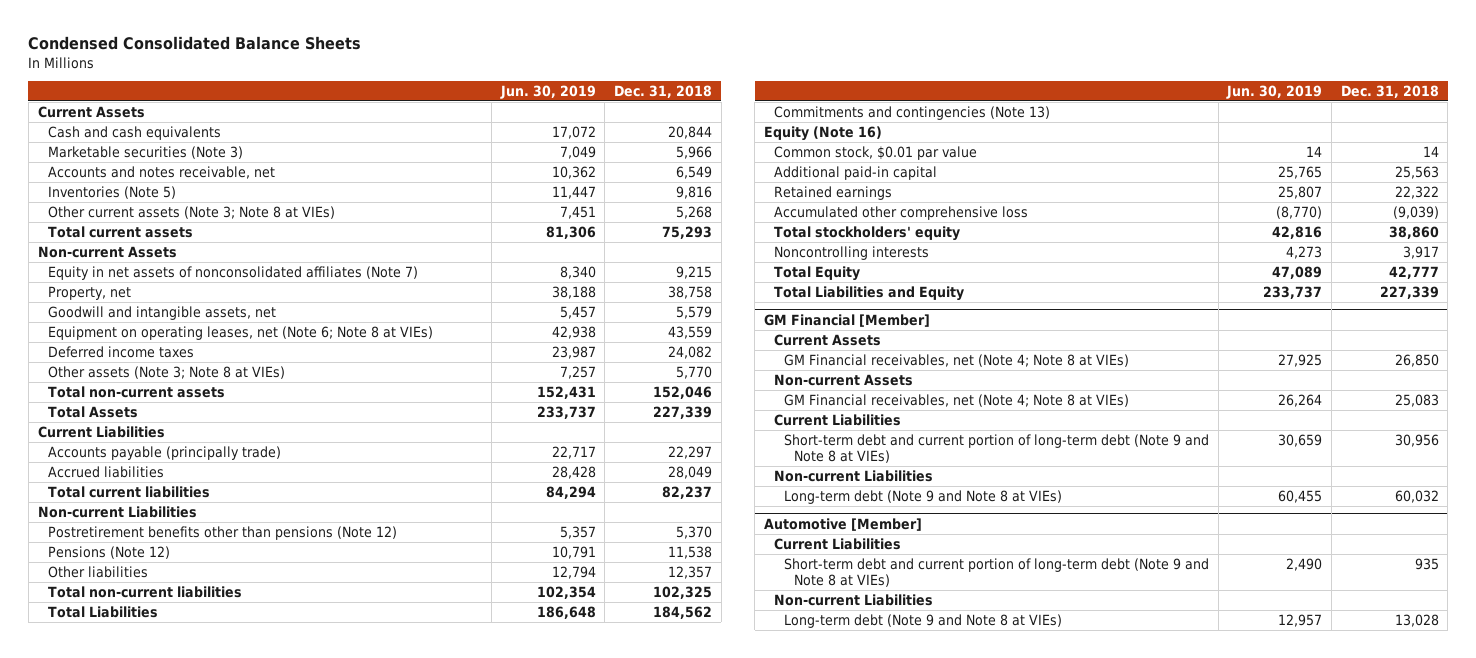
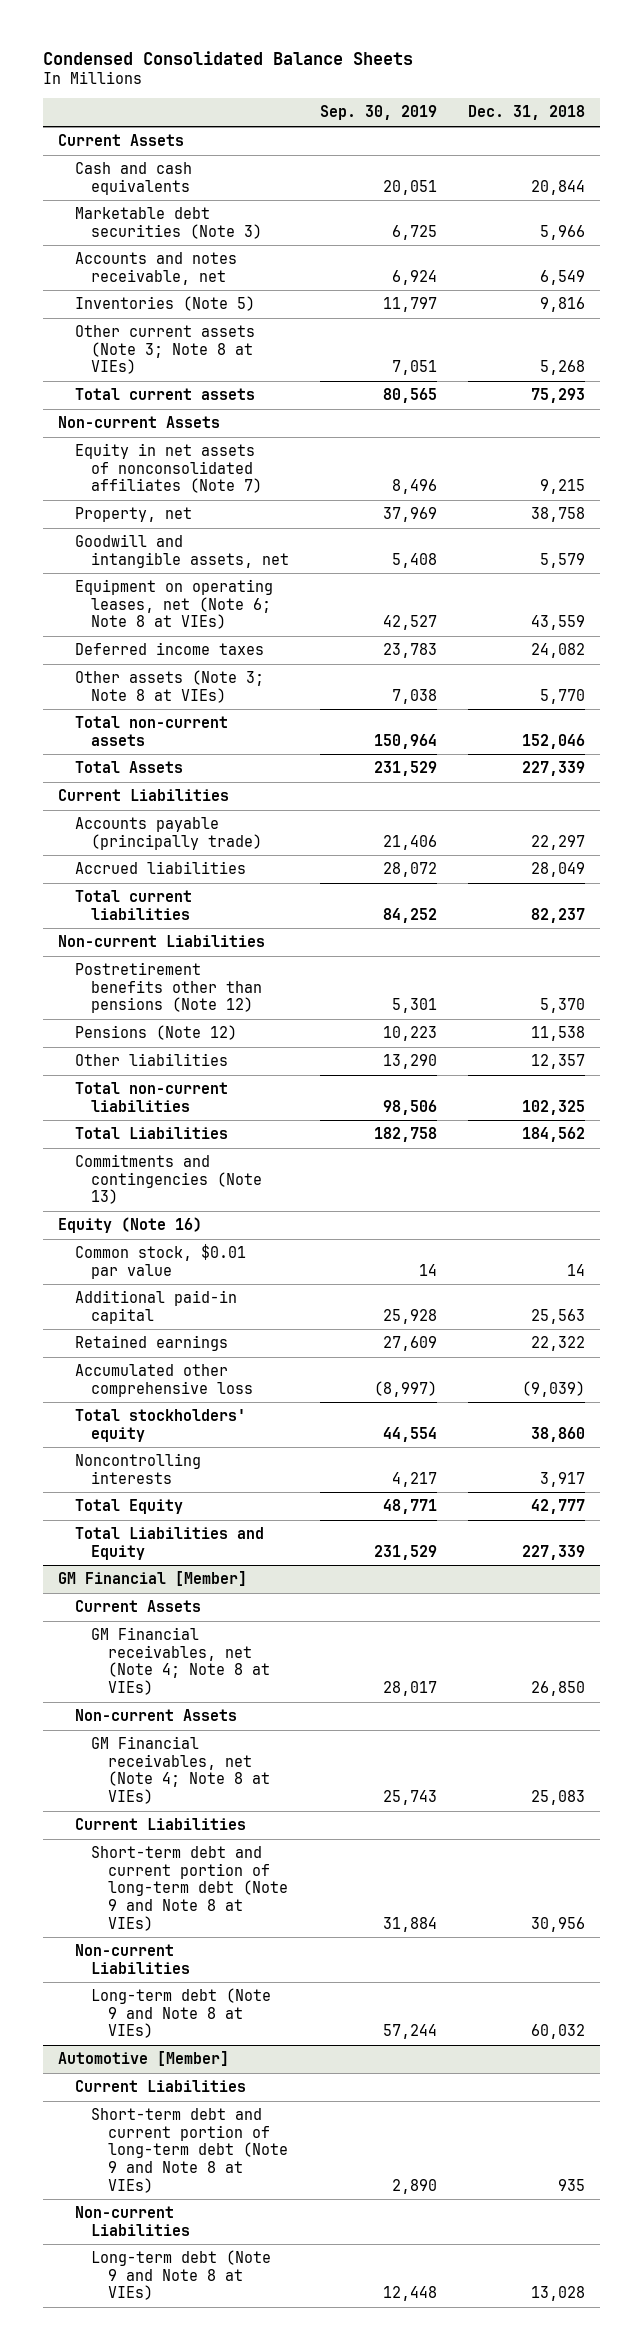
[499,84,596,99] Jun. 30, 2019 -> none
none -> [320,105,438,121] Sep. 30, 2019
[47,145,243,159] Marketable securities (Note 3) -> [74,207,263,239] Marketable debt securities (Note 3)

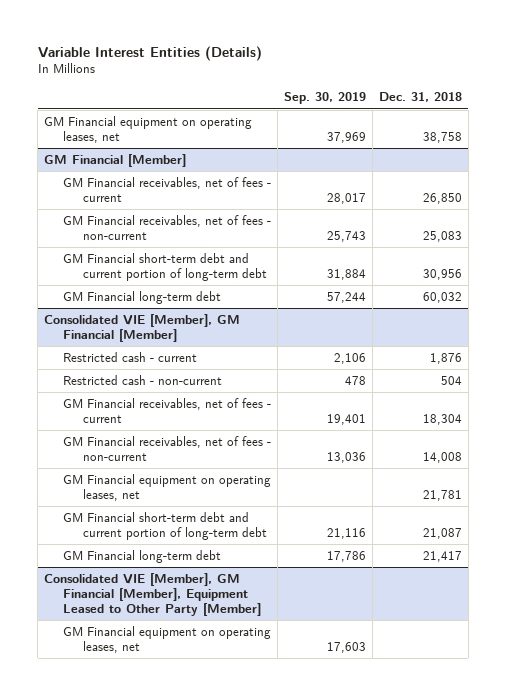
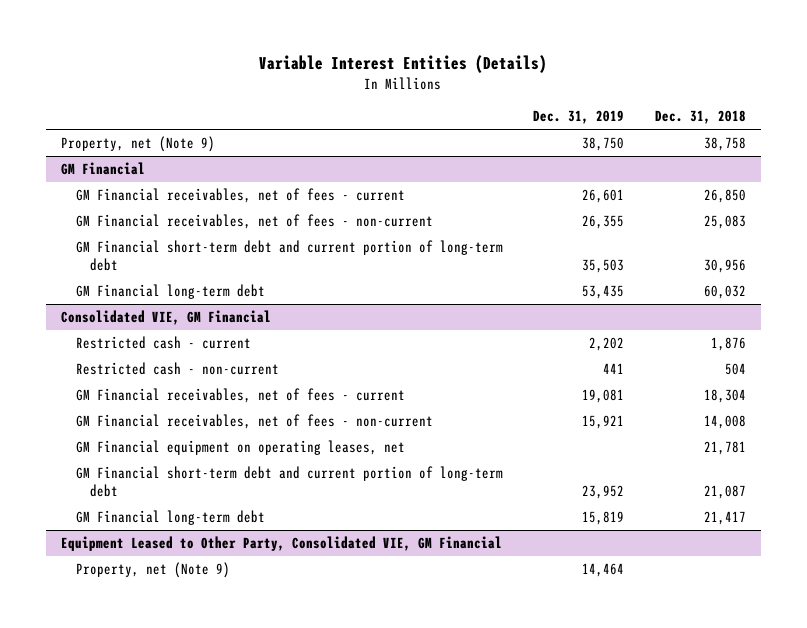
[284,92,367,105] Sep. 30, 2019 -> none
none -> [533,110,625,125] Dec. 31, 2019
[43,115,252,143] GM Financial equipment on operating leases, net -> [61,136,216,153] Property, net (Note 9)
[43,153,186,167] GM Financial [Member] -> [61,162,146,176] GM Financial
[43,313,240,342] Consolidated VIE [Member], GM Financial [Member] -> [61,310,272,326] Consolidated VIE, GM Financial
[43,572,262,616] Consolidated VIE [Member], GM Financial [Member], Equipment Leased to Other Party [Member] -> [61,536,503,552] Equipment Leased to Other Party, Consolidated VIE, GM Financial
[63,625,272,653] GM Financial equipment on operating leases, net -> [75,562,230,579] Property, net (Note 9)

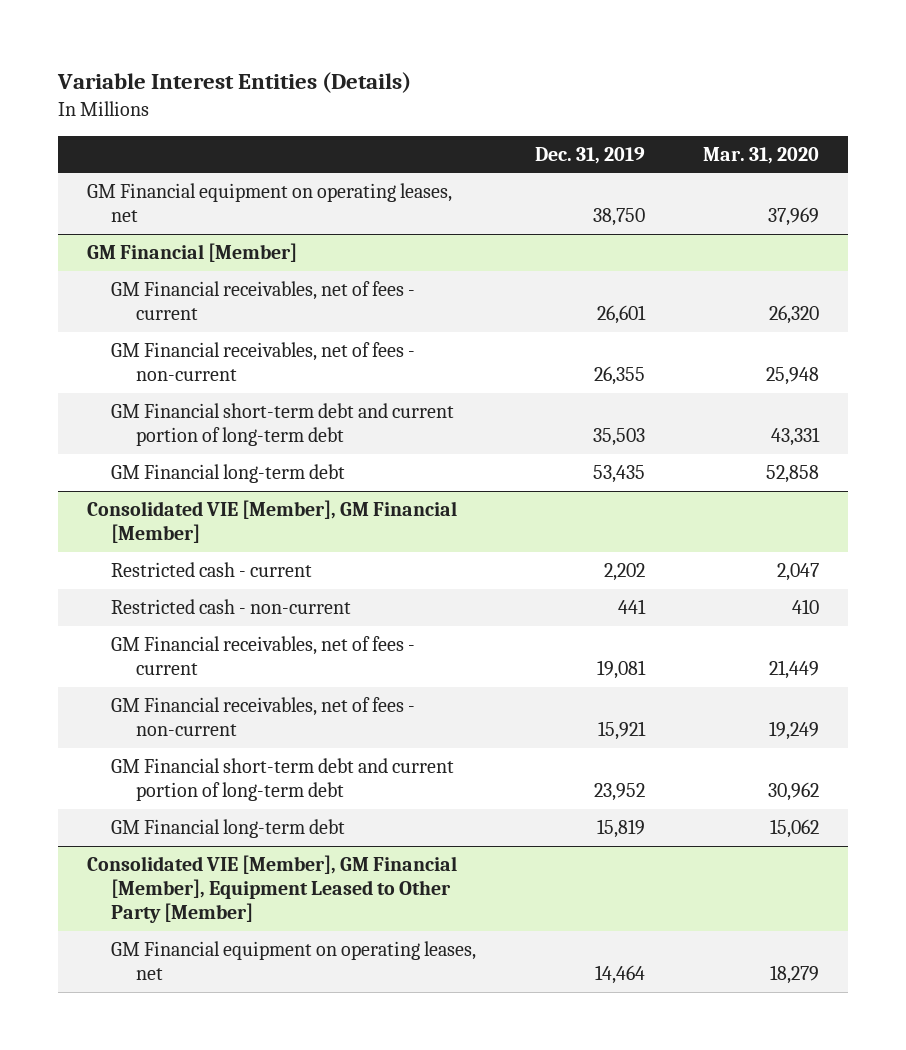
[654,110,746,125] Dec. 31, 2018 -> none
none -> [702,146,819,164] Mar. 31, 2020
[61,136,216,153] Property, net (Note 9) -> [86,183,452,223] GM Financial equipment on operating leases, net
[61,162,146,176] GM Financial -> [86,243,297,263] GM Financial [Member]
[61,310,272,326] Consolidated VIE, GM Financial -> [86,500,457,544] Consolidated VIE [Member], GM Financial [Member]
[75,440,405,456] GM Financial equipment on operating leases, net -> none
[61,536,503,552] Equipment Leased to Other Party, Consolidated VIE, GM Financial -> [86,855,457,924] Consolidated VIE [Member], GM Financial [Member], Equipment Leased to Other Party [Member]
[75,562,230,579] Property, net (Note 9) -> [111,941,477,981] GM Financial equipment on operating leases, net

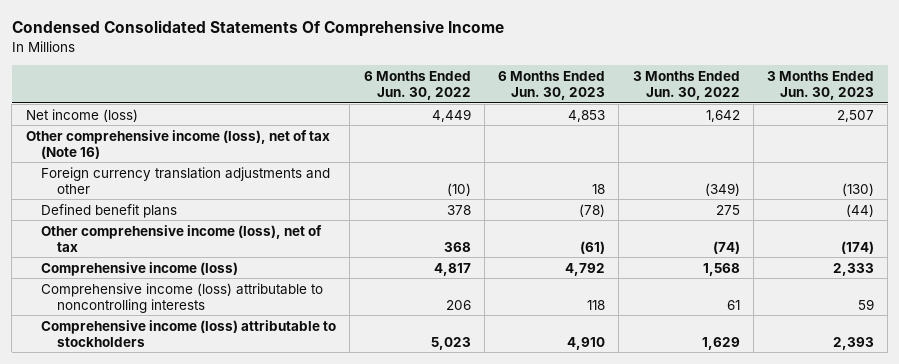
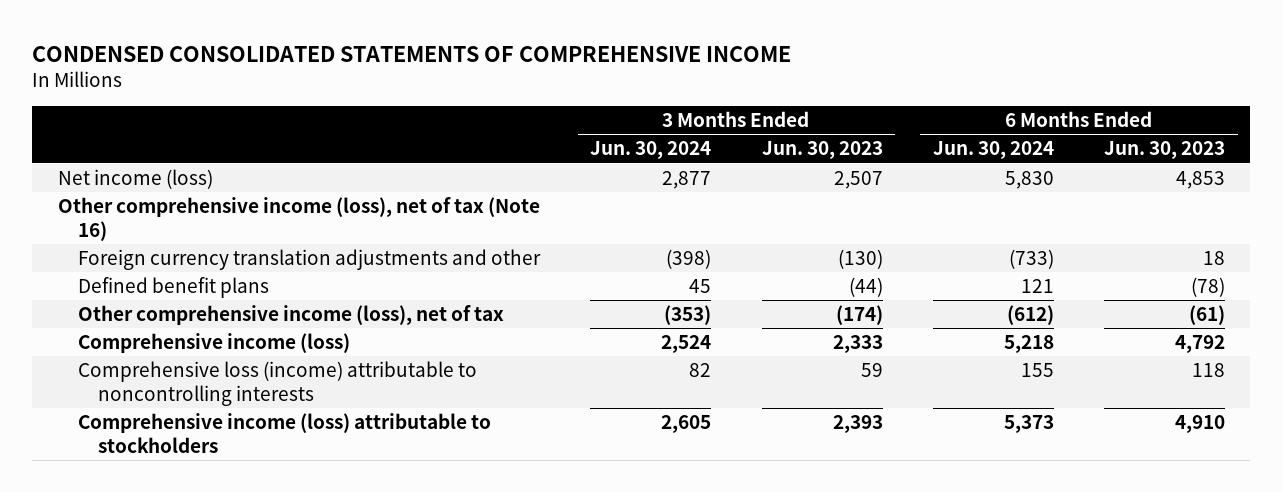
[11,20,504,38] Condensed Consolidated Statements Of Comprehensive Income -> [32,45,792,62] CONDENSED CONSOLIDATED STATEMENTS OF COMPREHENSIVE INCOME
[363,70,471,101] 6 Months Ended Jun. 30, 2022 -> none
[632,70,740,101] 3 Months Ended Jun. 30, 2022 -> none
none -> [590,141,712,160] Jun. 30, 2024
none -> [932,141,1054,160] Jun. 30, 2024
[41,282,324,313] Comprehensive income (loss) attributable to noncontrolling interests -> [77,361,477,406] Comprehensive loss (income) attributable to noncontrolling interests

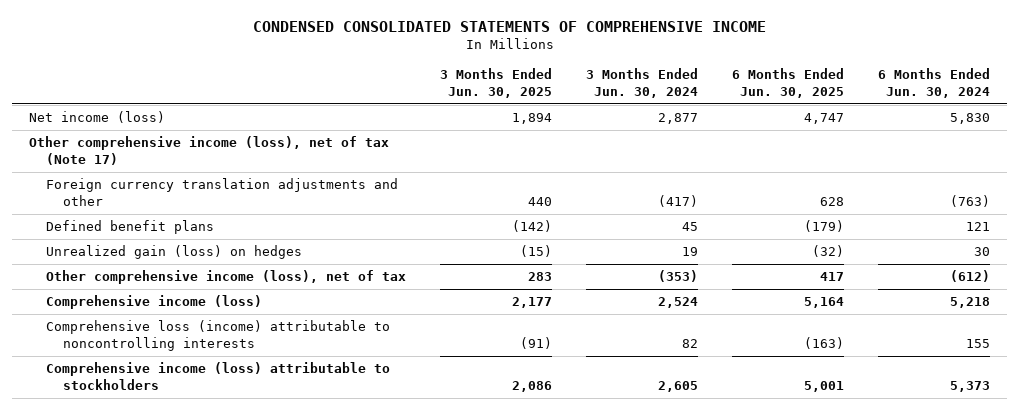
[761,141,883,160] Jun. 30, 2023 -> none
[1104,141,1226,160] Jun. 30, 2023 -> none
none -> [440,68,553,98] 3 Months Ended Jun. 30, 2025
none -> [731,68,844,98] 6 Months Ended Jun. 30, 2025
[57,197,540,241] Other comprehensive income (loss), net of tax (Note 16) -> [29,136,390,165] Other comprehensive income (loss), net of tax (Note 17)
[666,249,712,270] (398) -> [658,194,699,207] (417)
[1008,249,1054,270] (733) -> [949,194,990,207] (763)
none -> [46,245,303,260] Unrealized gain (loss) on hedges

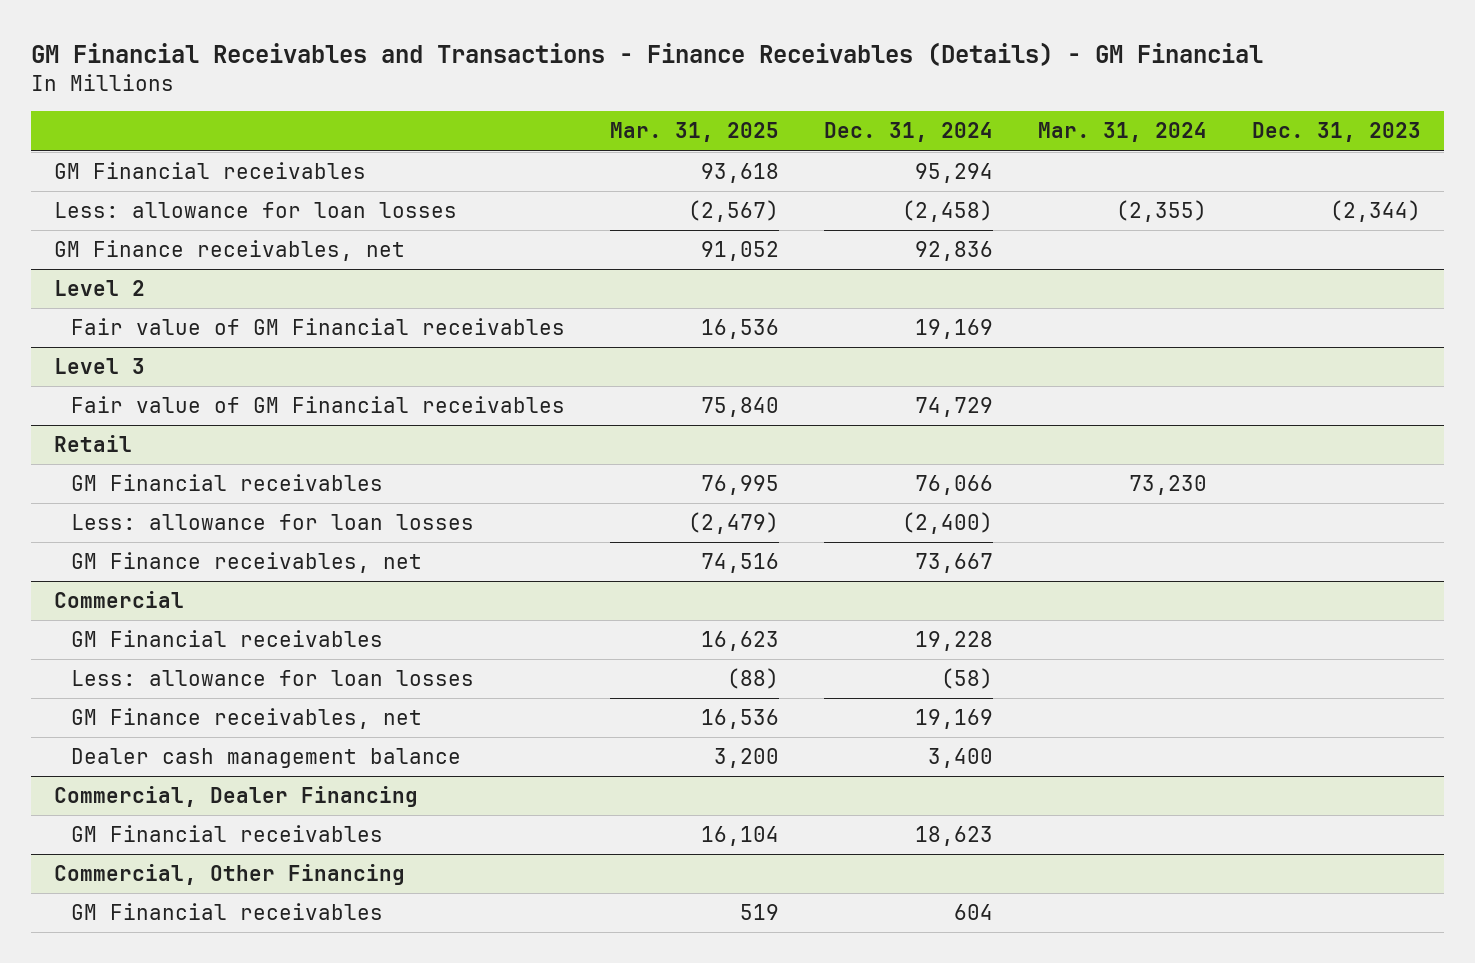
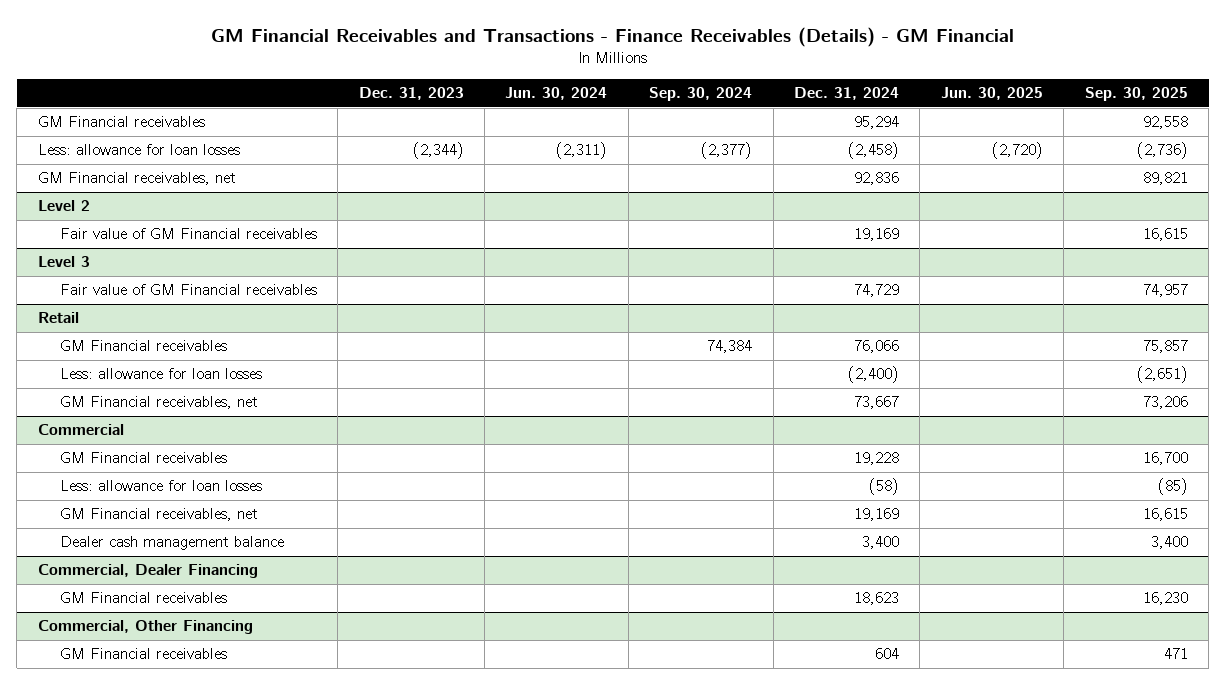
[609,122,779,143] Mar. 31, 2025 -> none
[1038,122,1208,143] Mar. 31, 2024 -> none
none -> [505,87,608,101] Jun. 30, 2024
none -> [649,87,753,102] Sep. 30, 2024
none -> [940,87,1043,101] Jun. 30, 2025
none -> [1084,87,1188,102] Sep. 30, 2025
[53,240,405,262] GM Finance receivables, net -> [37,172,236,186] GM Financial receivables, net
[70,552,422,574] GM Finance receivables, net -> [59,396,258,410] GM Financial receivables, net
[70,708,422,730] GM Finance receivables, net -> [59,508,258,522] GM Financial receivables, net

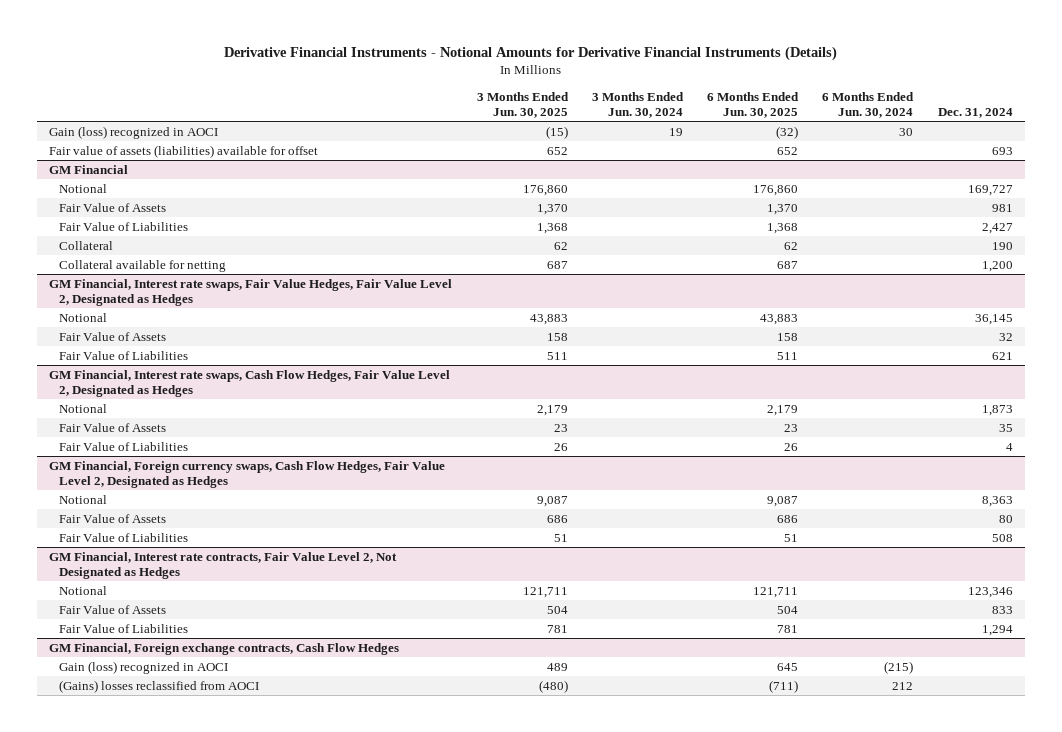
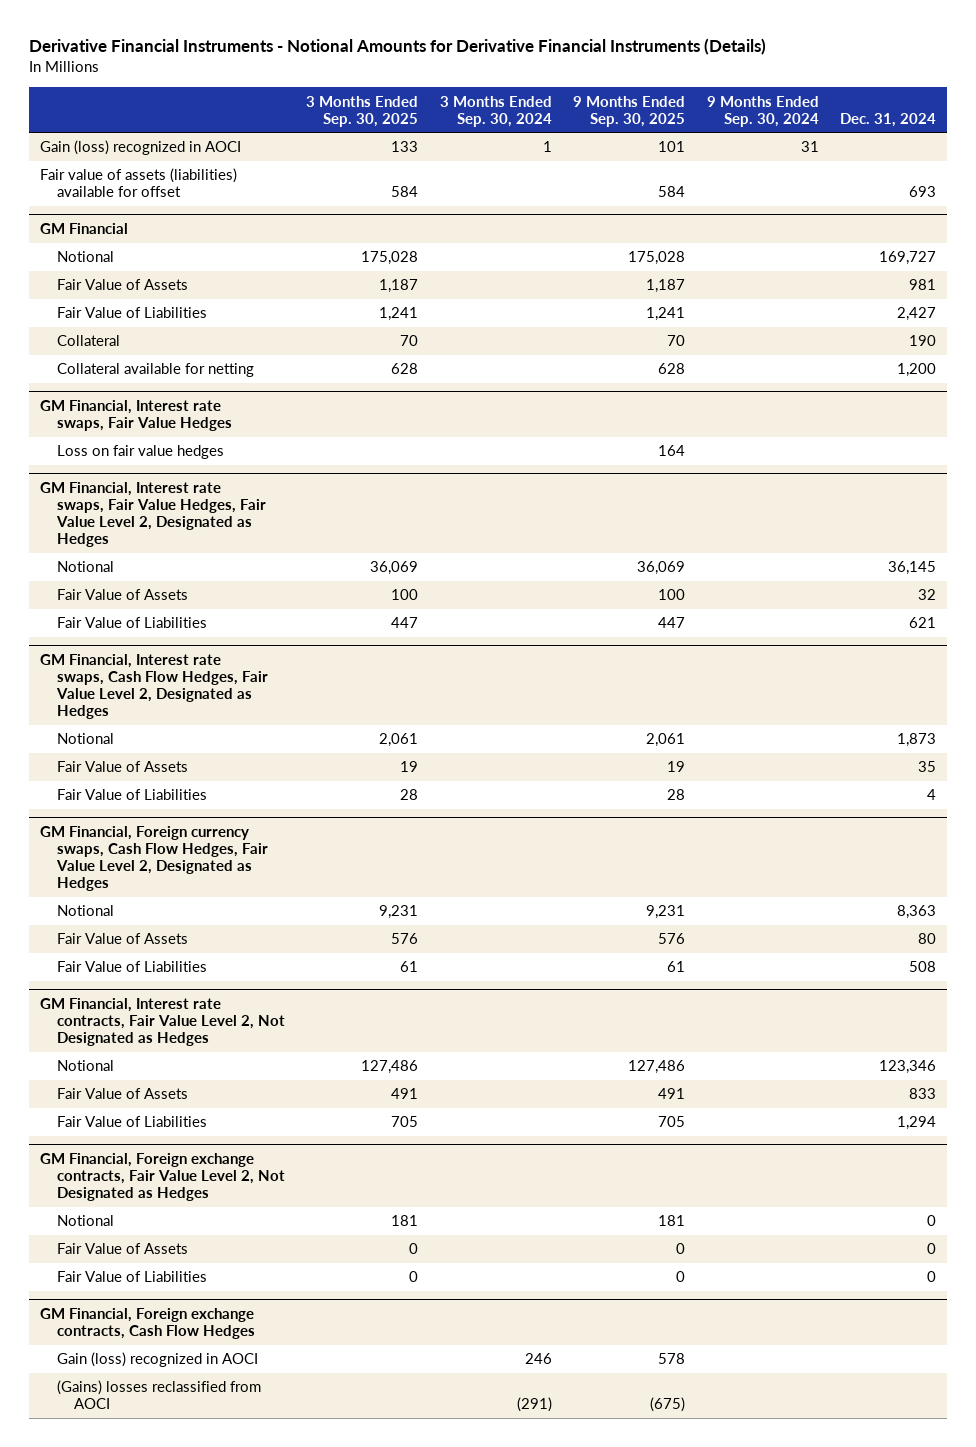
[476,91,569,118] 3 Months Ended Jun. 30, 2025 -> none
[591,91,684,118] 3 Months Ended Jun. 30, 2024 -> none
[707,91,800,118] 6 Months Ended Jun. 30, 2025 -> none
[822,91,915,118] 6 Months Ended Jun. 30, 2024 -> none
none -> [306,95,419,127] 3 Months Ended Sep. 30, 2025
none -> [439,95,552,127] 3 Months Ended Sep. 30, 2024
none -> [573,95,686,127] 9 Months Ended Sep. 30, 2025
none -> [706,95,819,127] 9 Months Ended Sep. 30, 2024
none -> [39,399,232,432] GM Financial, Interest rate swaps, Fair Value Hedges
none -> [56,445,224,460] Loss on fair value hedges
none -> [39,1152,285,1202] GM Financial, Foreign exchange contracts, Fair Value Level 2, Not Designated as Hedges
none -> [56,1215,114,1227] Notional
none -> [56,1243,188,1255] Fair Value of Assets
none -> [56,1271,207,1283] Fair Value of Liabilities

